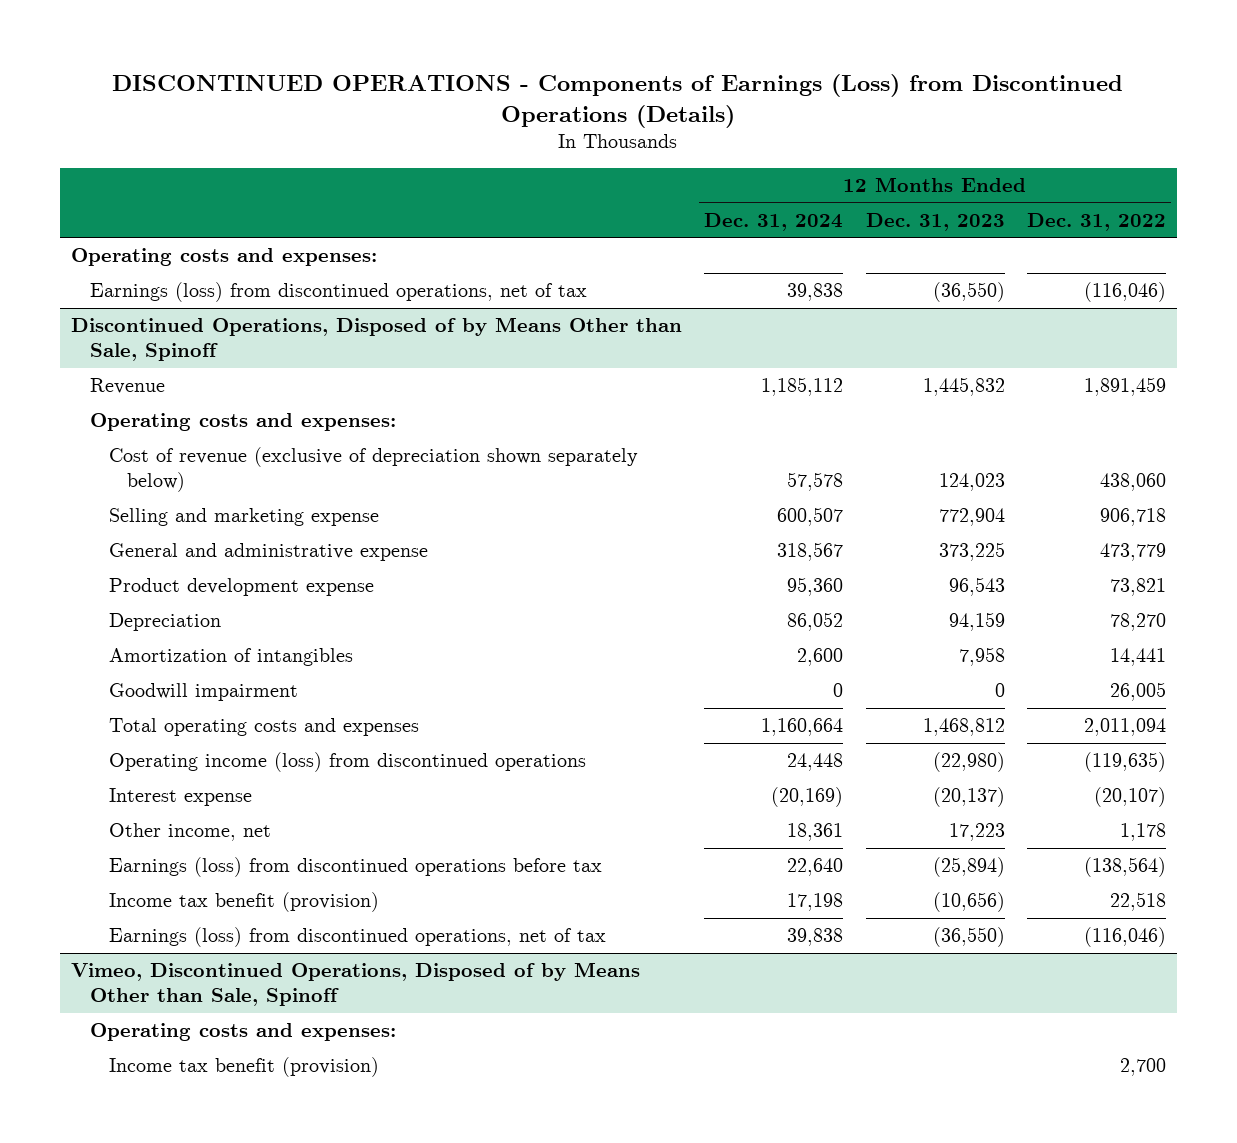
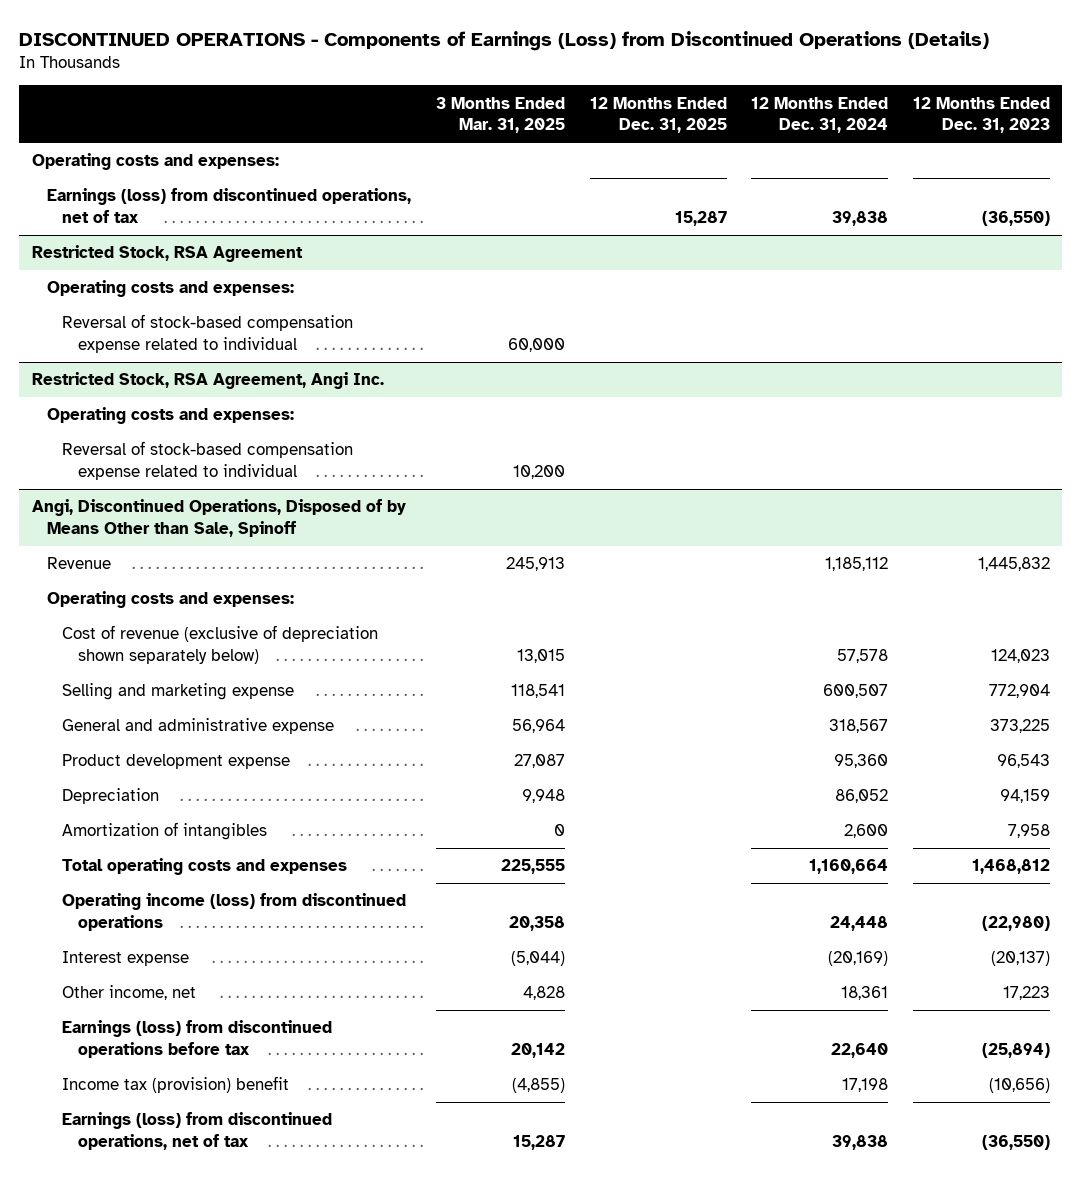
[1026,212,1166,231] Dec. 31, 2022 -> none
none -> [435,96,565,134] 3 Months Ended Mar. 31, 2025
none -> [589,96,727,134] 12 Months Ended Dec. 31, 2025
none -> [31,245,303,263] Restricted Stock, RSA Agreement
none -> [46,280,294,298] Operating costs and expenses:
none -> [62,314,354,354] Reversal of stock-based compensation expense related to individual
none -> [31,372,384,390] Restricted Stock, RSA Agreement, Angi Inc.
none -> [46,407,294,425] Operating costs and expenses:
none -> [62,441,354,481] Reversal of stock-based compensation expense related to individual
[71,317,683,362] Discontinued Operations, Disposed of by Means Other than Sale, Spinoff -> [31,499,406,538] Angi, Discontinued Operations, Disposed of by Means Other than Sale, Spinoff
[108,683,298,702] Goodwill impairment -> none
[108,892,379,913] Income tax benefit (provision) -> [62,1076,290,1094] Income tax (provision) benefit
[71,962,641,1007] Vimeo, Discontinued Operations, Disposed of by Means Other than Sale, Spinoff -> none
[90,1023,397,1042] Operating costs and expenses: -> none
[108,1057,379,1078] Income tax benefit (provision) -> none

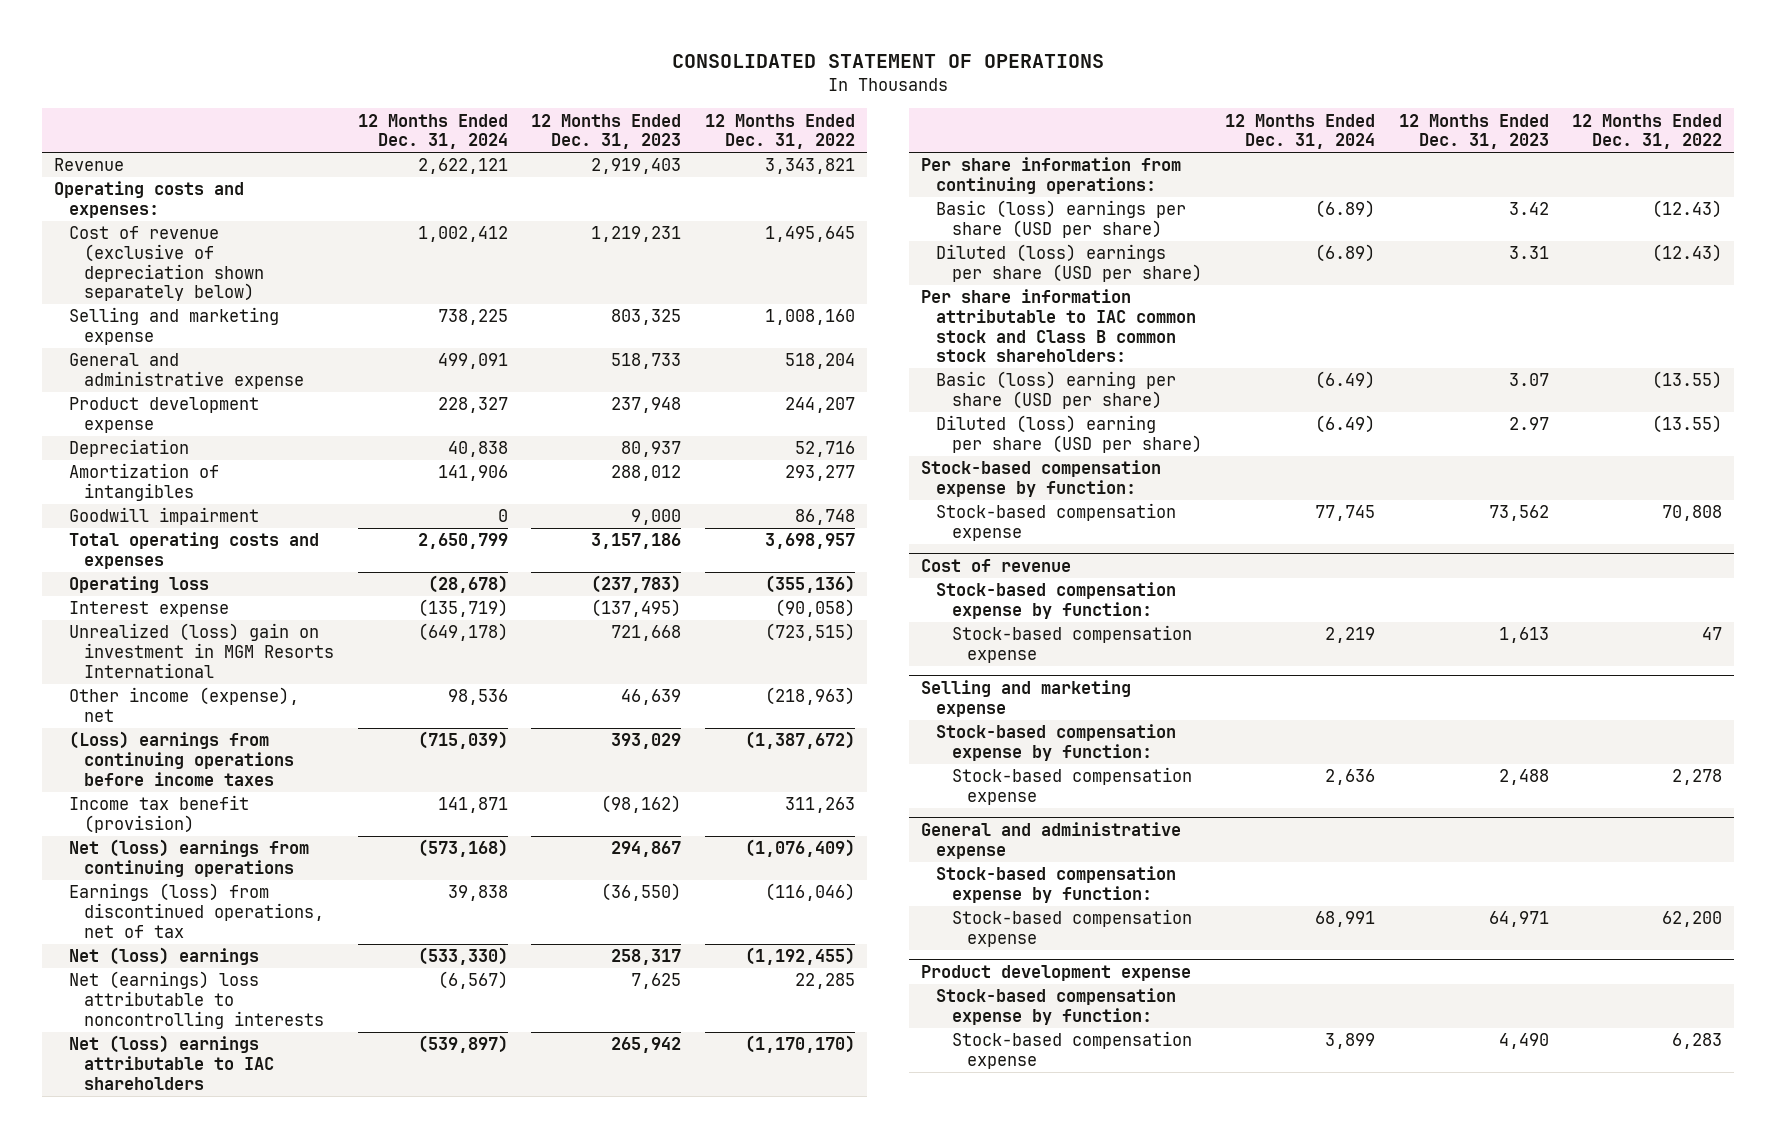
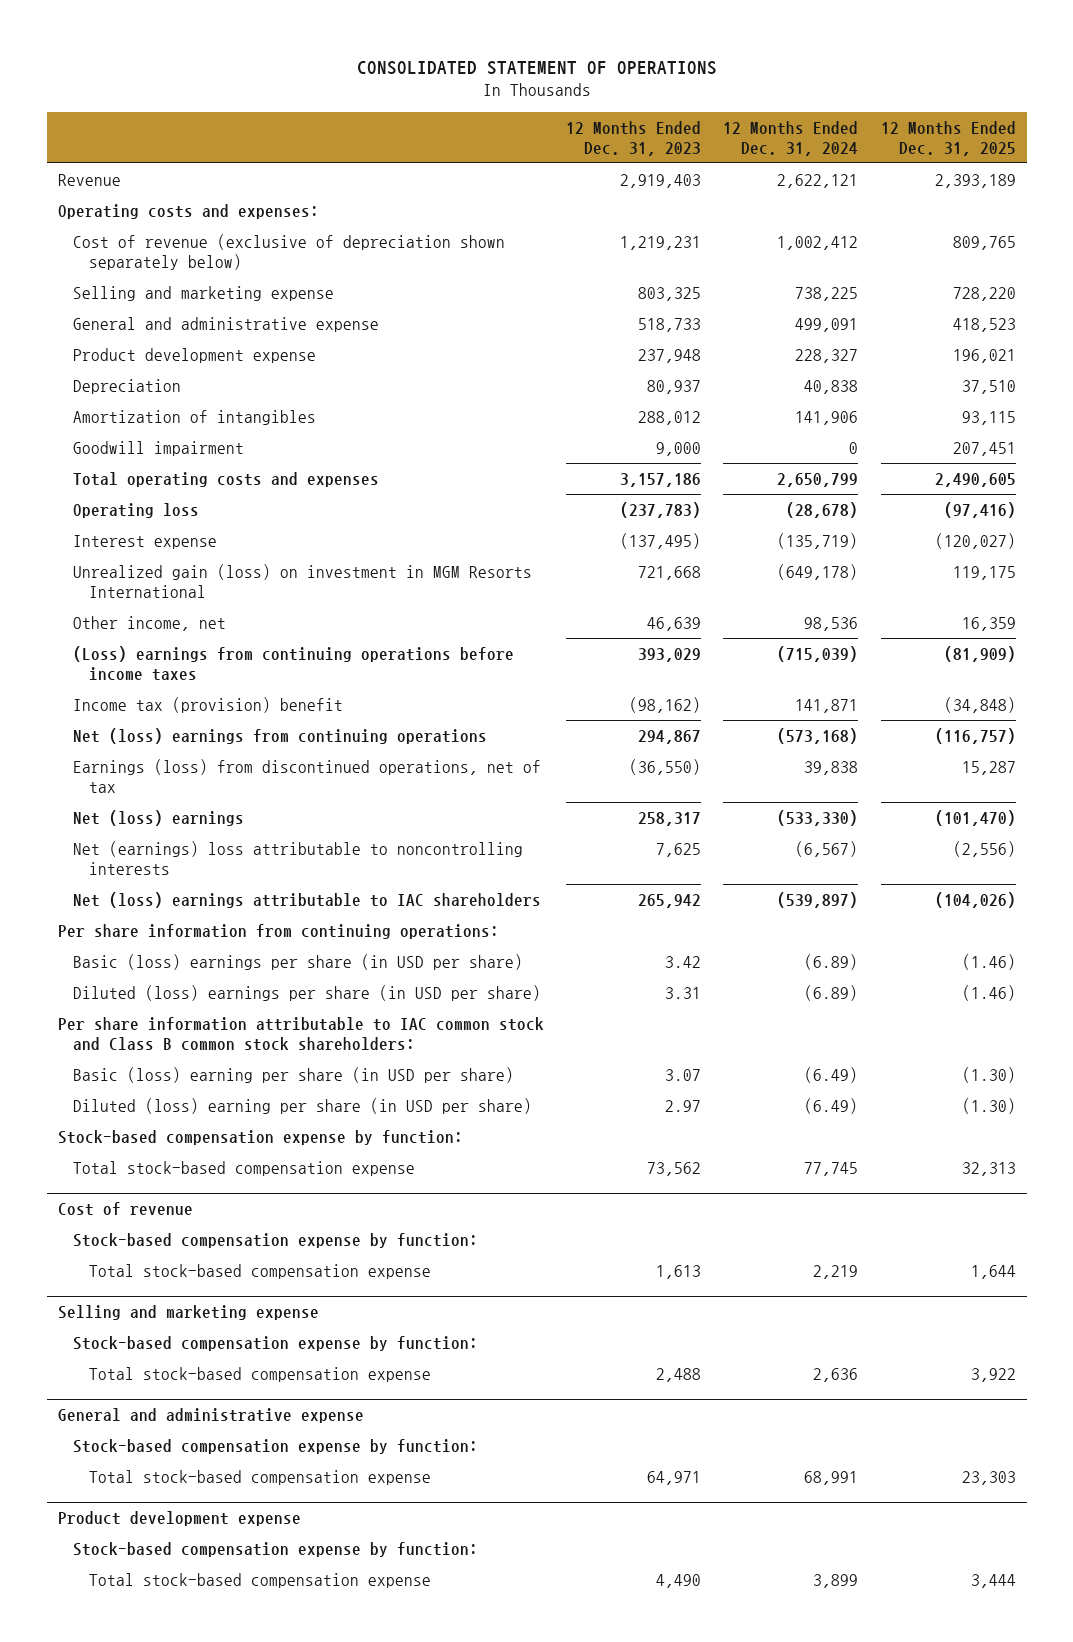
[705,113,856,150] 12 Months Ended Dec. 31, 2022 -> none
none -> [880,120,1016,156] 12 Months Ended Dec. 31, 2025
[69,623,335,678] Unrealized (loss) gain on investment in MGM Resorts International -> [73,563,533,599] Unrealized gain (loss) on investment in MGM Resorts International
[69,687,300,723] Other income (expense), net -> [73,615,227,631] Other income, net
[69,795,250,834] Income tax benefit (provision) -> [73,696,344,713] Income tax (provision) benefit
[936,200,1187,239] Basic (loss) earnings per share (USD per share) -> [73,953,524,970] Basic (loss) earnings per share (in USD per share)
[936,244,1202,283] Diluted (loss) earnings per share (USD per share) -> [73,984,542,1001] Diluted (loss) earnings per share (in USD per share)
[936,371,1177,410] Basic (loss) earning per share (USD per share) -> [73,1066,515,1083] Basic (loss) earning per share (in USD per share)
[936,415,1202,454] Diluted (loss) earning per share (USD per share) -> [73,1097,533,1114] Diluted (loss) earning per share (in USD per share)
[936,503,1177,542] Stock-based compensation expense -> [73,1160,416,1176] Total stock-based compensation expense
[951,625,1192,664] Stock-based compensation expense -> [88,1263,431,1279] Total stock-based compensation expense
[951,767,1192,806] Stock-based compensation expense -> [88,1366,431,1382] Total stock-based compensation expense
[951,909,1192,948] Stock-based compensation expense -> [88,1469,431,1485] Total stock-based compensation expense
[951,1031,1192,1070] Stock-based compensation expense -> [88,1572,431,1588] Total stock-based compensation expense

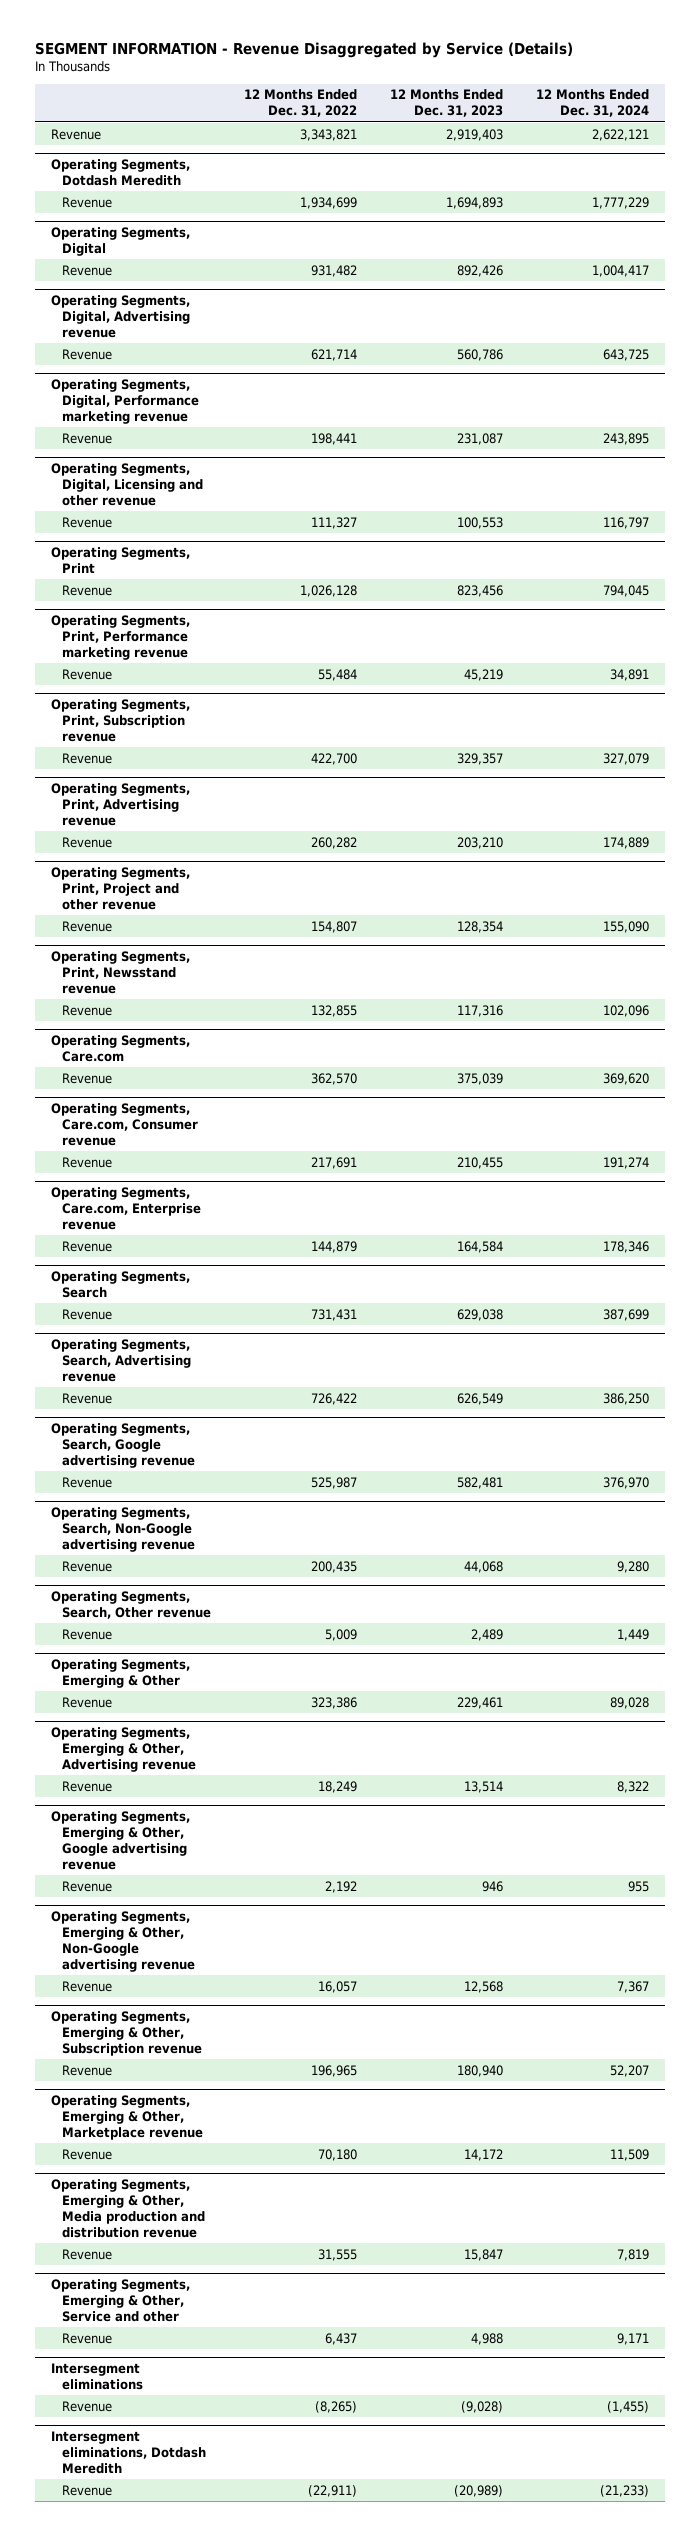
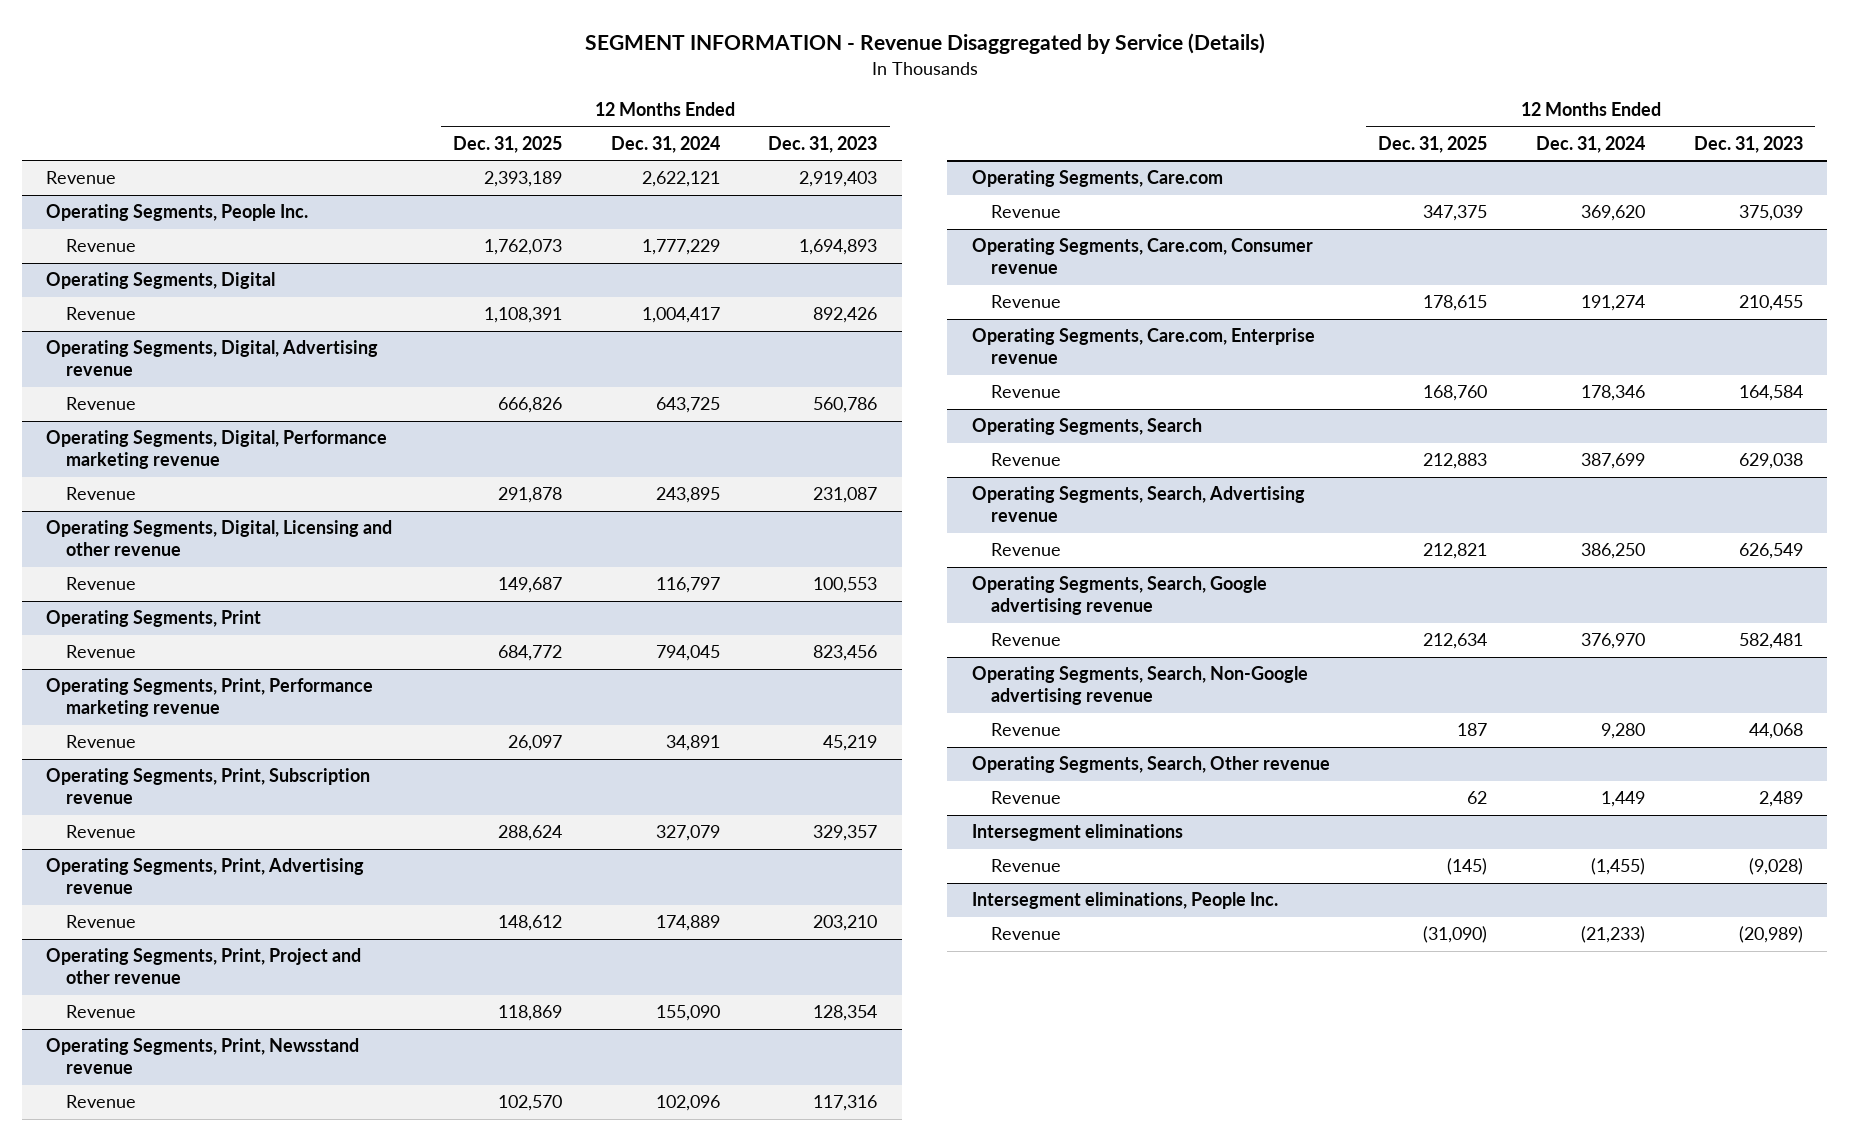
[243,89,357,118] 12 Months Ended Dec. 31, 2022 -> none
none -> [453,136,563,154] Dec. 31, 2025
[51,158,191,186] Operating Segments, Dotdash Meredith -> none
none -> [46,204,309,222] Operating Segments, People Inc.
[51,1658,191,1688] Operating Segments, Emerging & Other -> none
[61,1696,112,1708] Revenue -> none
[51,1726,196,1772] Operating Segments, Emerging & Other, Advertising revenue -> none
[61,1780,112,1792] Revenue -> none
[51,1810,191,1870] Operating Segments, Emerging & Other, Google advertising revenue -> none
[61,1880,112,1892] Revenue -> none
[51,1910,195,1972] Operating Segments, Emerging & Other, Non-Google advertising revenue -> none
[61,1980,112,1992] Revenue -> none
[51,2010,202,2056] Operating Segments, Emerging & Other, Subscription revenue -> none
[61,2064,112,2076] Revenue -> none
[51,2094,203,2140] Operating Segments, Emerging & Other, Marketplace revenue -> none
[61,2148,112,2160] Revenue -> none
[51,2178,205,2238] Operating Segments, Emerging & Other, Media production and distribution revenue -> none
[61,2248,112,2260] Revenue -> none
[51,2278,191,2322] Operating Segments, Emerging & Other, Service and other -> none
[61,2332,112,2344] Revenue -> none
[51,2430,206,2474] Intersegment eliminations, Dotdash Meredith -> none
none -> [971,892,1278,910] Intersegment eliminations, People Inc.

